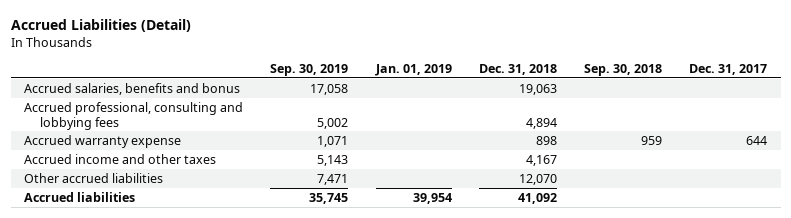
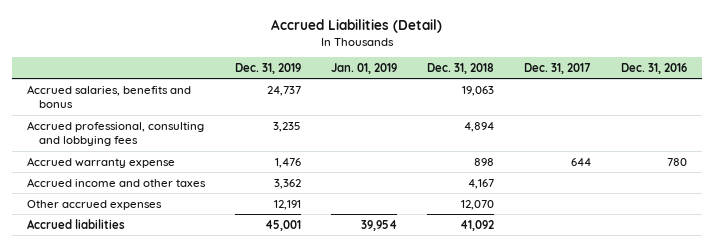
[270,63,349,76] Sep. 30, 2019 -> none
[583,63,662,76] Sep. 30, 2018 -> none
none -> [234,62,301,74] Dec. 31, 2019
none -> [620,62,687,74] Dec. 31, 2016
[24,172,164,183] Other accrued liabilities -> [26,199,162,210] Other accrued expenses

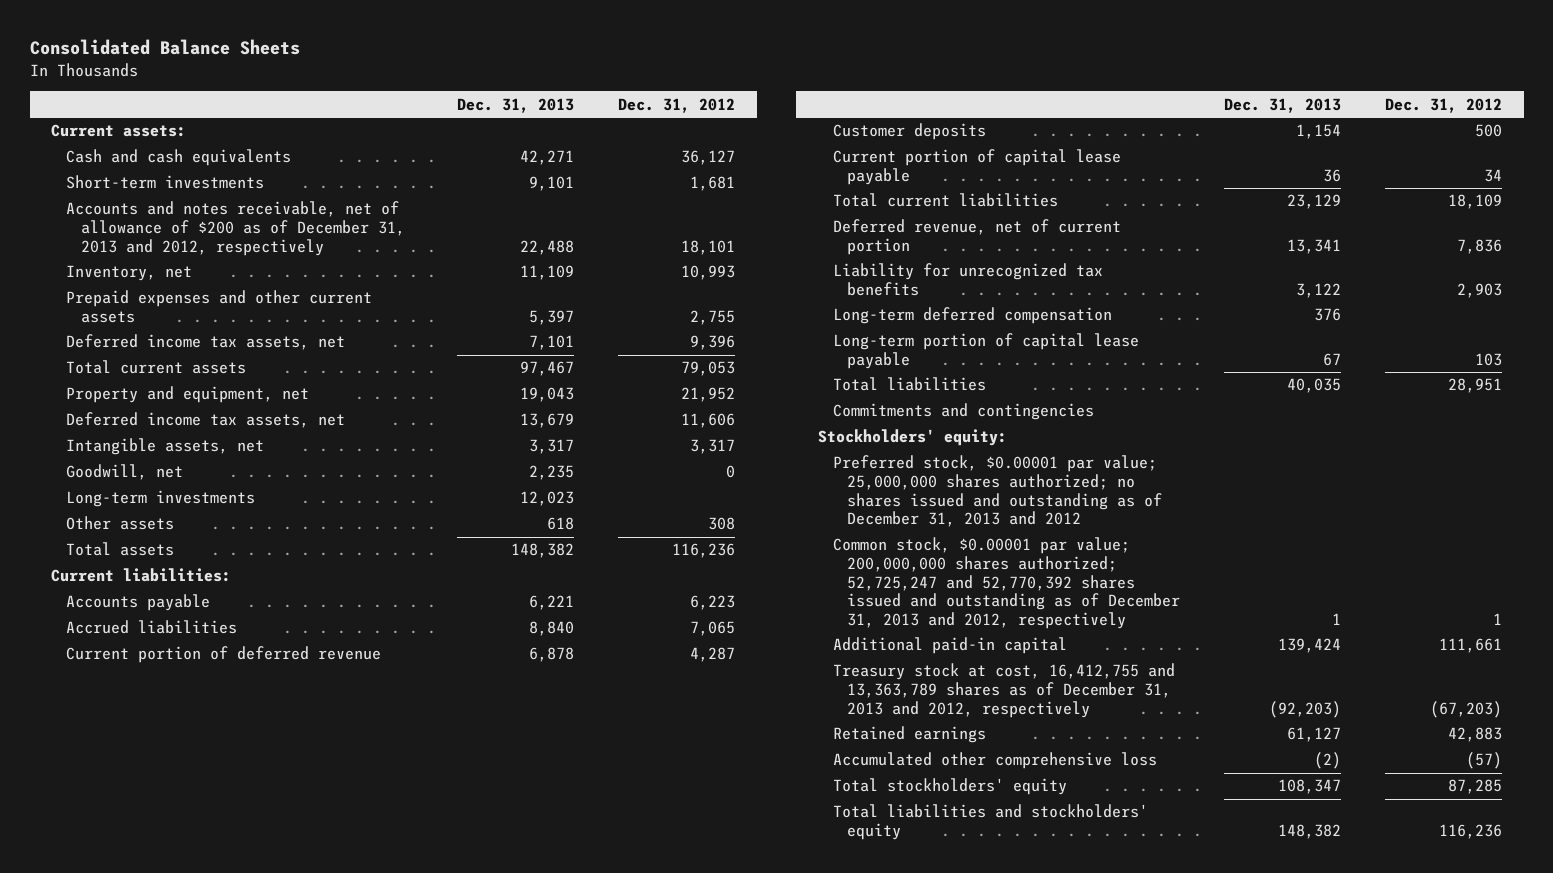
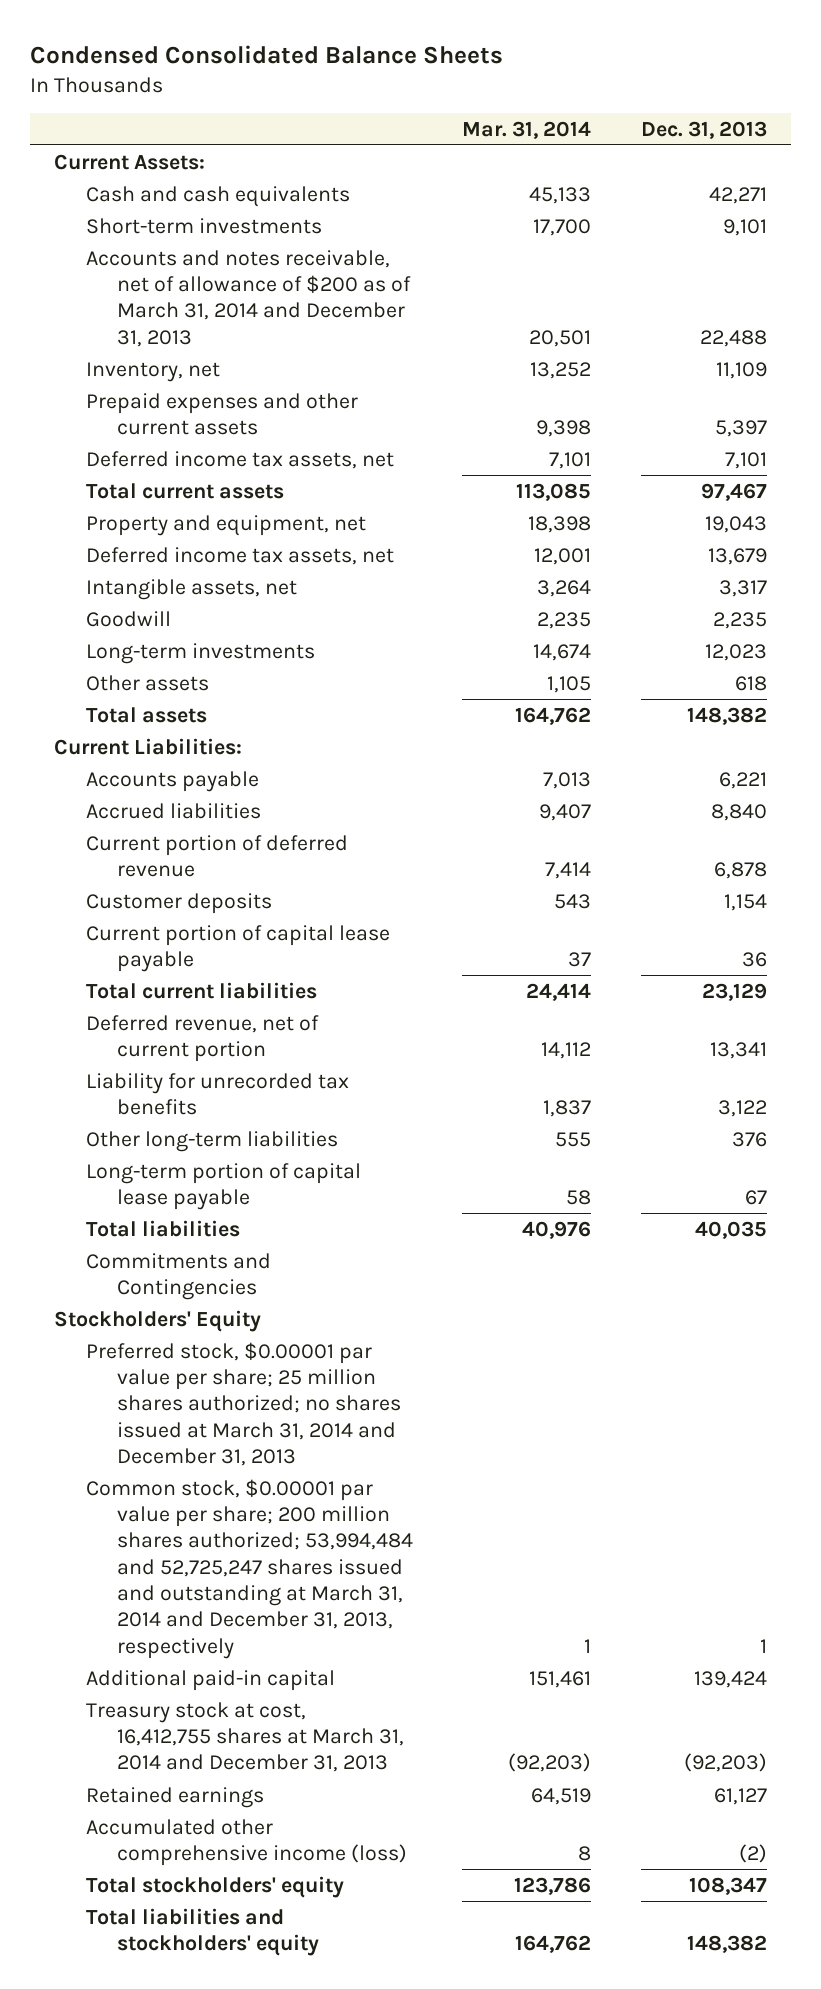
[29,39,300,56] Consolidated Balance Sheets -> [29,44,503,64] Condensed Consolidated Balance Sheets
[617,97,735,113] Dec. 31, 2012 -> none
none -> [462,120,592,139] Mar. 31, 2014
[51,124,187,138] Current assets: -> [54,153,206,170] Current Assets:
[66,201,405,256] Accounts and notes receivable, net of allowance of $200 as of December 31, 2013 and 2012, respectively -> [85,249,411,347] Accounts and notes receivable, net of allowance of $200 as of March 31, 2014 and December 31, 2013
[66,464,184,481] Goodwill, net -> [85,610,171,627] Goodwill
[51,568,232,583] Current liabilities: -> [54,737,243,755] Current Liabilities:
[832,263,1103,296] Liability for unrecognized tax benefits -> [85,1072,349,1116] Liability for unrecorded tax benefits
[832,307,1112,325] Long-term deferred compensation -> [85,1130,338,1152] Other long-term liabilities
[832,403,1094,421] Commitments and contingencies -> [85,1252,271,1301] Commitments and Contingencies
[818,429,1008,447] Stockholders' equity: -> [54,1309,262,1332] Stockholders' Equity
[832,455,1163,528] Preferred stock, $0.00001 par value; 25,000,000 shares authorized; no shares issued and outstanding as of December 31, 2013 and 2012 -> [85,1341,401,1467] Preferred stock, $0.00001 par value per share; 25 million shares authorized; no shares issued at March 31, 2014 and December 31, 2013
[832,537,1181,629] Common stock, $0.00001 par value; 200,000,000 shares authorized; 52,725,247 and 52,770,392 shares issued and outstanding as of December 31, 2013 and 2012, respectively -> [85,1478,413,1659] Common stock, $0.00001 par value per share; 200 million shares authorized; 53,994,484 and 52,725,247 shares issued and outstanding at March 31, 2014 and December 31, 2013, respectively
[832,663,1175,718] Treasury stock at cost, 16,412,755 and 13,363,789 shares as of December 31, 2013 and 2012, respectively -> [85,1701,404,1773] Treasury stock at cost, 16,412,755 shares at March 31, 2014 and December 31, 2013
[832,752,1157,770] Accumulated other comprehensive loss -> [85,1818,407,1867] Accumulated other comprehensive income (loss)

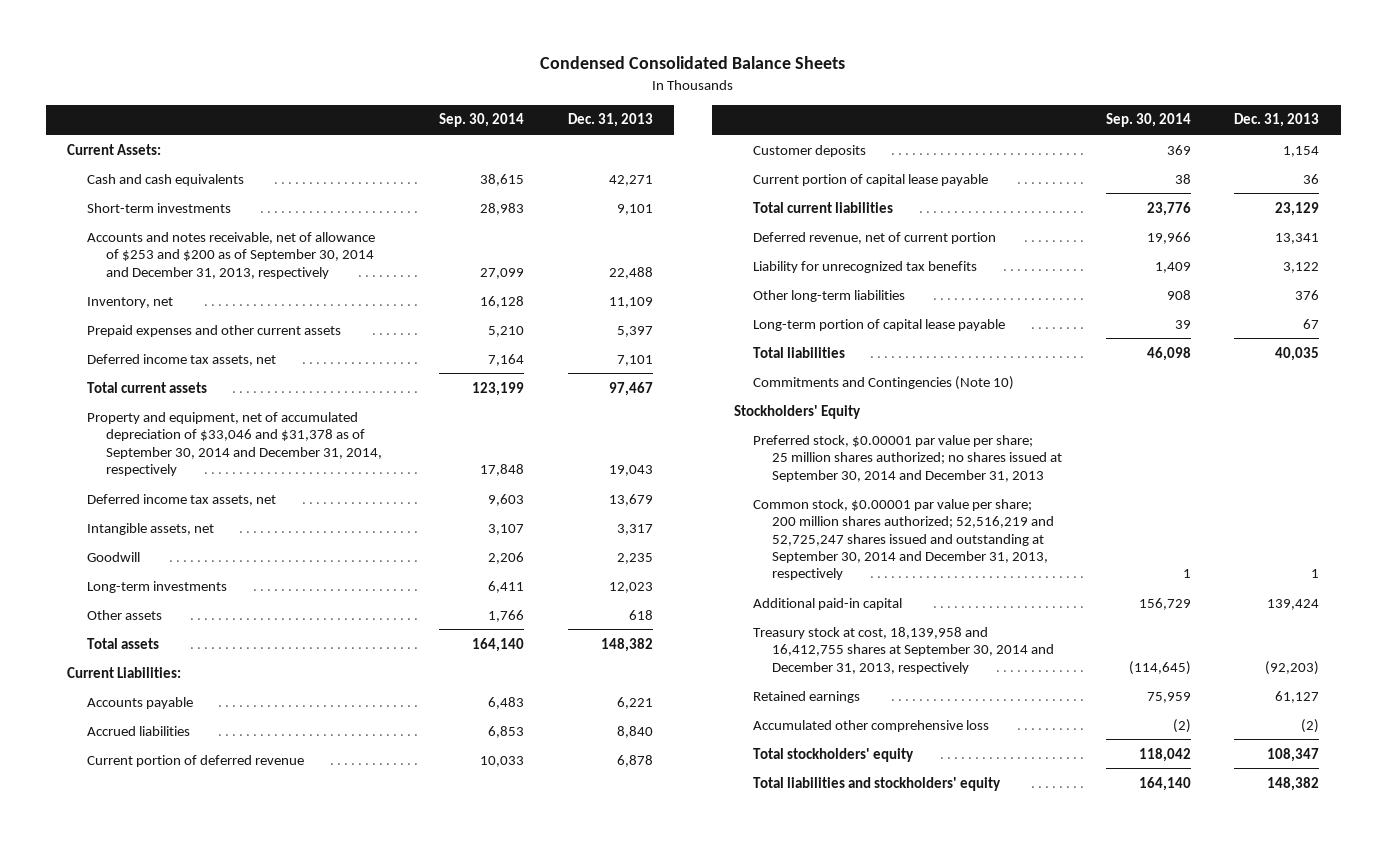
[462,120,592,139] Mar. 31, 2014 -> none
none -> [439,113,525,128] Sep. 30, 2014
[85,249,411,347] Accounts and notes receivable, net of allowance of $200 as of March 31, 2014 and December 31, 2013 -> [86,231,375,279] Accounts and notes receivable, net of allowance of $253 and $200 as of September 30, 2014 and December 31, 2013, respectively
[85,514,366,536] Property and equipment, net -> [86,411,382,477] Property and equipment, net of accumulated depreciation of $33,046 and $31,378 as of September 30, 2014 and December 31, 2014, respectively
[85,1072,349,1116] Liability for unrecorded tax benefits -> [753,260,978,273] Liability for unrecognized tax benefits
[85,1252,271,1301] Commitments and Contingencies -> [753,375,1015,390] Commitments and Contingencies (Note 10)
[85,1341,401,1467] Preferred stock, $0.00001 par value per share; 25 million shares authorized; no shares issued at March 31, 2014 and December 31, 2013 -> [753,434,1063,482] Preferred stock, $0.00001 par value per share; 25 million shares authorized; no shares issued at September 30, 2014 and December 31, 2013
[85,1478,413,1659] Common stock, $0.00001 par value per share; 200 million shares authorized; 53,994,484 and 52,725,247 shares issued and outstanding at March 31, 2014 and December 31, 2013, respectively -> [753,498,1055,581] Common stock, $0.00001 par value per share; 200 million shares authorized; 52,516,219 and 52,725,247 shares issued and outstanding at September 30, 2014 and December 31, 2013, respectively
[85,1701,404,1773] Treasury stock at cost, 16,412,755 shares at March 31, 2014 and December 31, 2013 -> [753,626,1055,674] Treasury stock at cost, 18,139,958 and 16,412,755 shares at September 30, 2014 and December 31, 2013, respectively
[85,1818,407,1867] Accumulated other comprehensive income (loss) -> [753,719,990,732] Accumulated other comprehensive loss

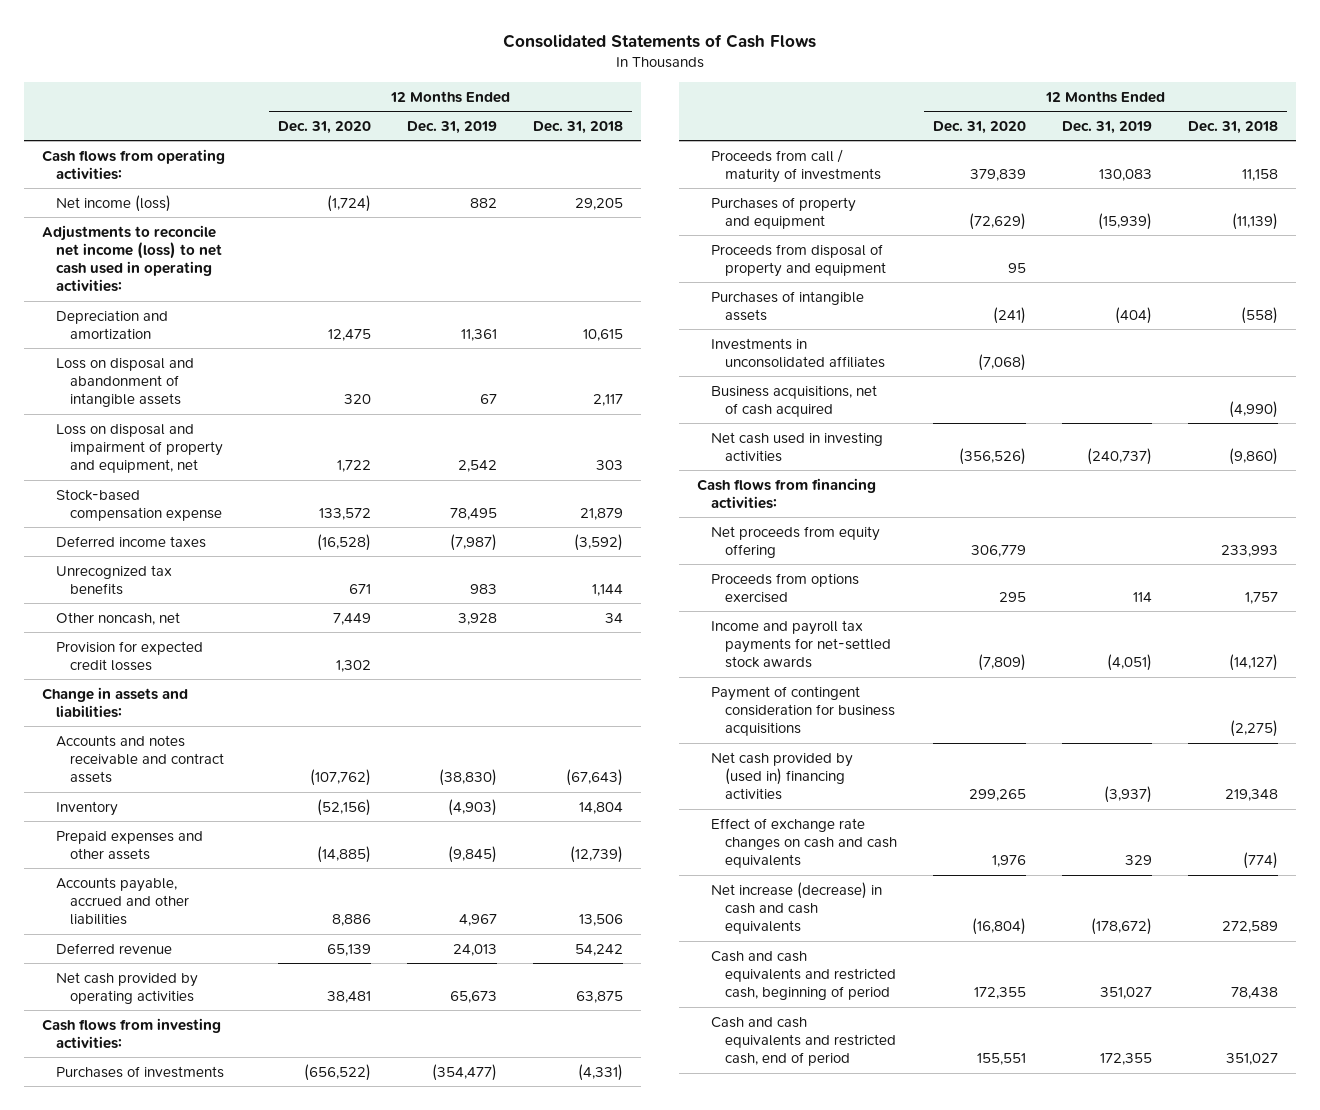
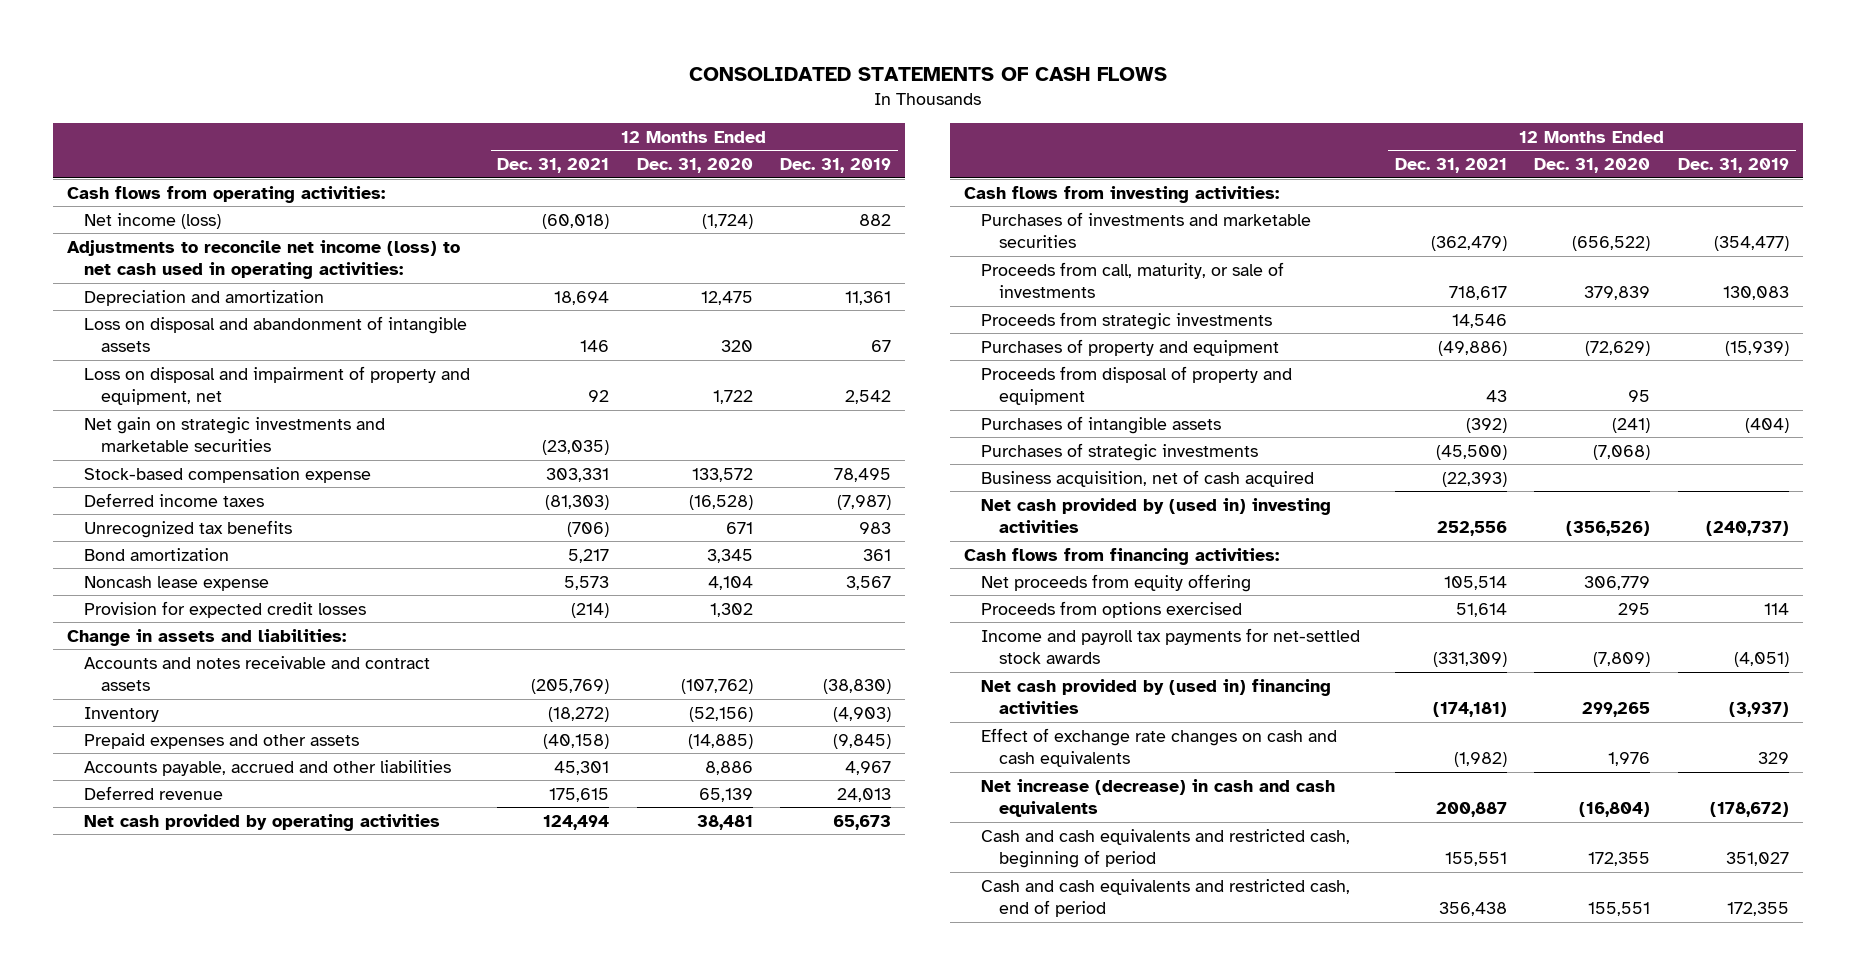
[502,34,816,49] Consolidated Statements of Cash Flows -> [688,66,1167,81] CONSOLIDATED STATEMENTS OF CASH FLOWS
[533,120,624,134] Dec. 31, 2018 -> none
none -> [497,158,610,174] Dec. 31, 2021
none -> [83,416,385,453] Net gain on strategic investments and marketable securities
none -> [83,547,229,561] Bond amortization
[56,611,181,625] Other noncash, net -> [83,575,269,591] Noncash lease expense
[333,612,372,625] 7,449 -> [707,575,753,590] 4,104
[458,612,498,625] 3,928 -> [846,575,892,590] 3,567
[56,1065,225,1078] Purchases of investments -> [981,211,1312,249] Purchases of investments and marketable securities
[710,148,882,183] Proceeds from call / maturity of investments -> [981,261,1285,299] Proceeds from call, maturity, or sale of investments
none -> [981,311,1273,330] Proceeds from strategic investments
[710,337,886,368] Investments in unconsolidated affiliates -> [981,442,1259,461] Purchases of strategic investments
[710,384,877,417] Business acquisitions, net of cash acquired -> [981,469,1315,487] Business acquisition, net of cash acquired
[710,431,883,462] Net cash used in investing activities -> [981,497,1332,534] Net cash provided by (used in) investing activities
[710,685,896,737] Payment of contingent consideration for business acquisitions -> none

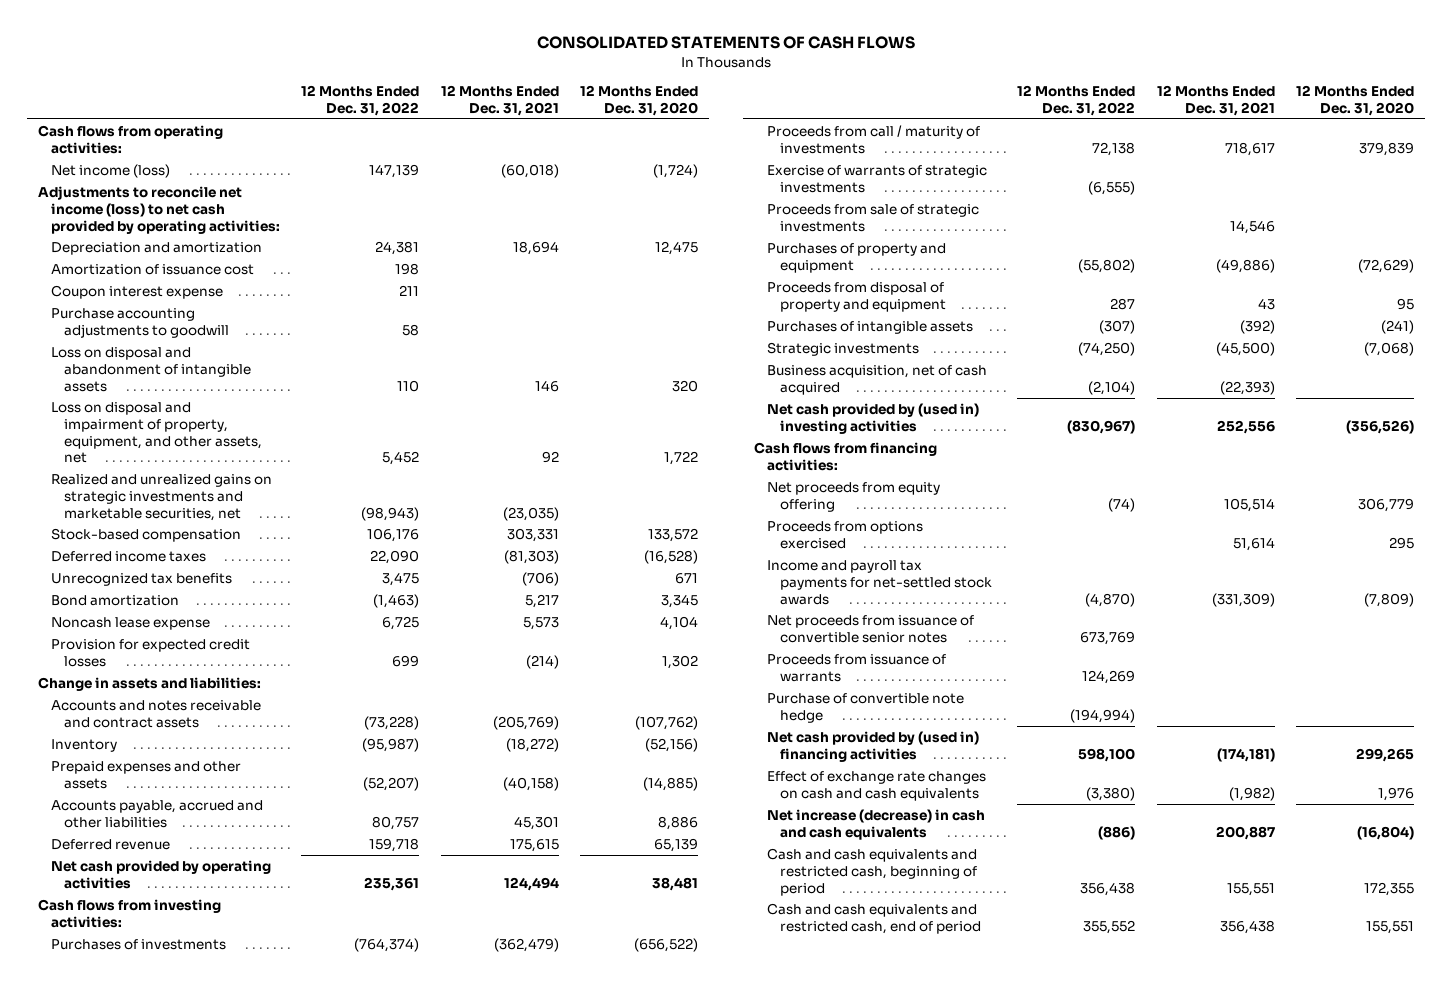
[780,158,892,174] Dec. 31, 2019 -> none
none -> [301,85,420,117] 12 Months Ended Dec. 31, 2022
[66,239,460,280] Adjustments to reconcile net income (loss) to net cash used in operating activities: -> [37,185,280,234] Adjustments to reconcile net income (loss) to net cash provided by operating activities:
none -> [50,263,254,275] Amortization of issuance cost
none -> [50,284,223,299] Coupon interest expense
none -> [50,307,229,338] Purchase accounting adjustments to goodwill
[83,365,470,406] Loss on disposal and impairment of property and equipment, net -> [50,401,262,464] Loss on disposal and impairment of property, equipment, and other assets, net
[83,416,385,453] Net gain on strategic investments and marketable securities -> [50,473,272,521] Realized and unrealized gains on strategic investments and marketable securities, net
[83,466,371,483] Stock-based compensation expense -> [50,527,241,542] Stock-based compensation
[981,211,1312,249] Purchases of investments and marketable securities -> [50,938,226,950] Purchases of investments
[981,261,1285,299] Proceeds from call, maturity, or sale of investments -> [766,124,980,154] Proceeds from call / maturity of investments
none -> [766,164,987,193] Exercise of warrants of strategic investments
[981,311,1273,330] Proceeds from strategic investments -> [766,203,979,232] Proceeds from sale of strategic investments
[981,442,1259,461] Purchases of strategic investments -> [766,341,919,356] Strategic investments
none -> [766,614,974,643] Net proceeds from issuance of convertible senior notes
none -> [766,653,946,682] Proceeds from issuance of warrants
none -> [766,692,964,723] Purchase of convertible note hedge

